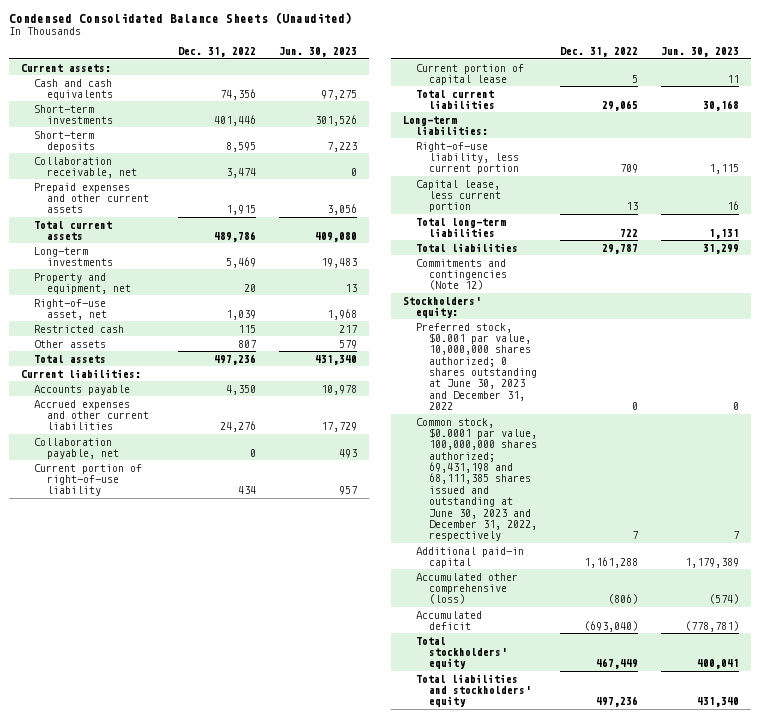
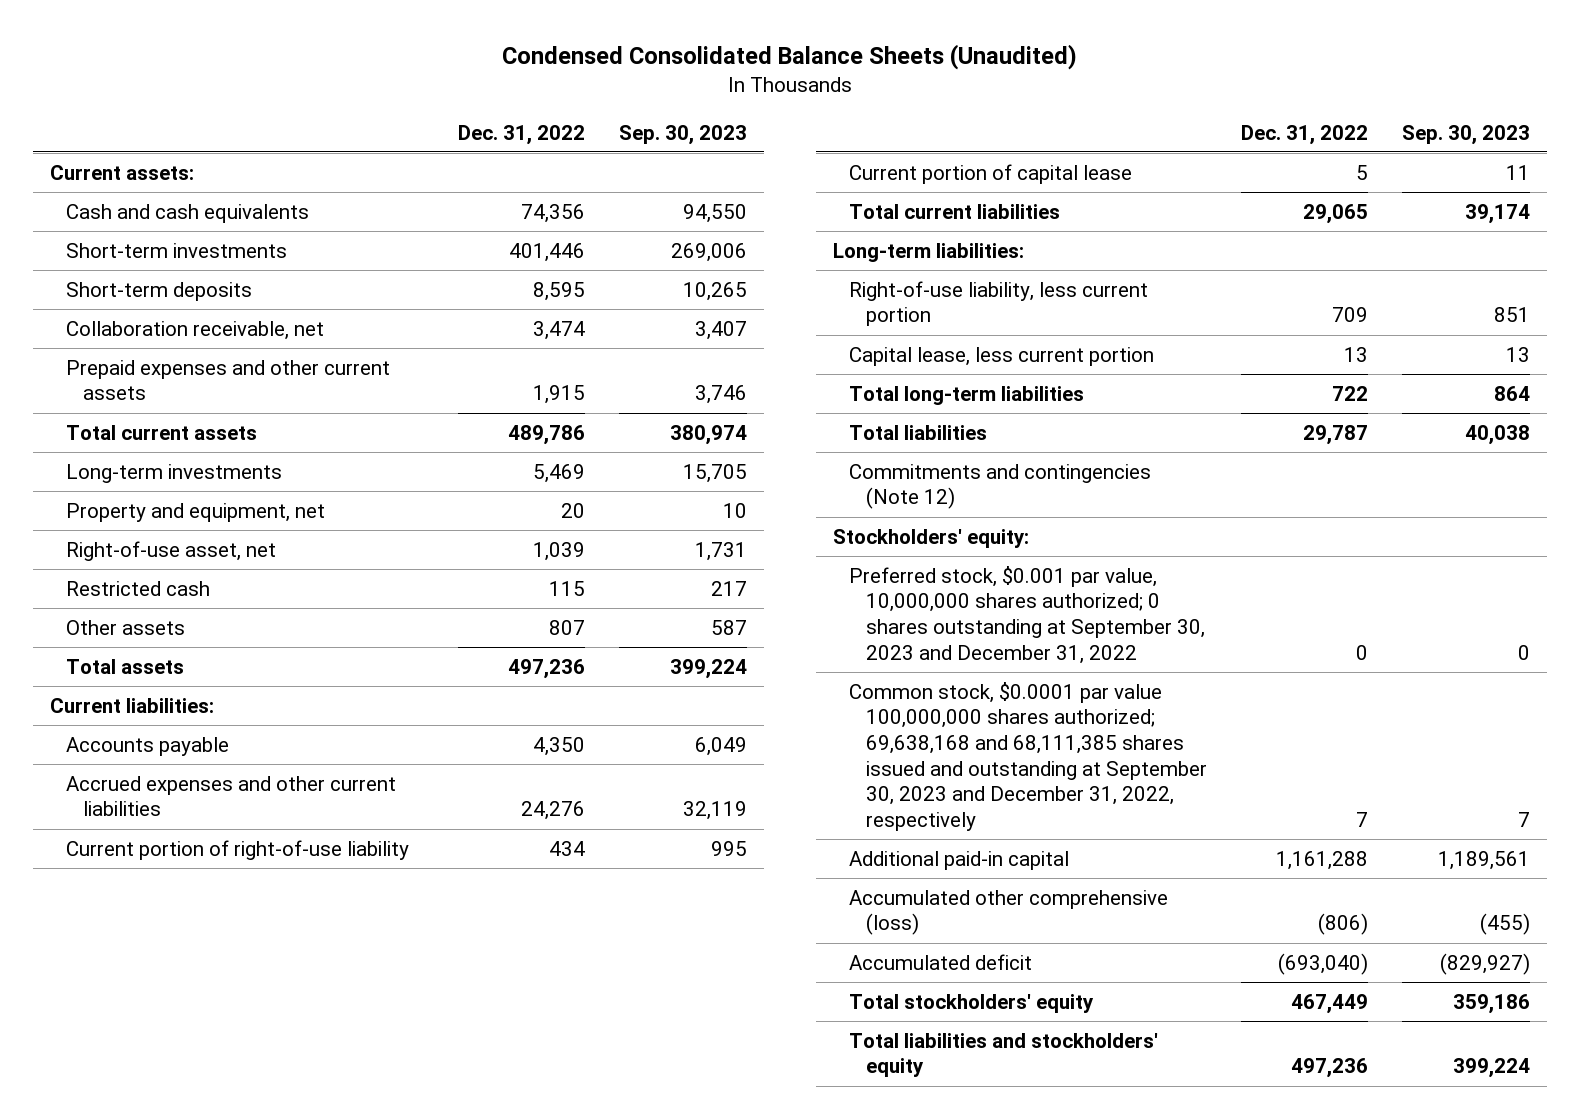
[279,47,358,58] Jun. 30, 2023 -> none
none -> [619,124,748,145] Sep. 30, 2023
[33,437,119,459] Collaboration payable, net -> none
[415,322,537,411] Preferred stock, $0.001 par value, 10,000,000 shares authorized; 0 shares outstanding at June 30, 2023 and December 31, 2022 -> [849,565,1205,664] Preferred stock, $0.001 par value, 10,000,000 shares authorized; 0 shares outstanding at September 30, 2023 and December 31, 2022
[415,417,537,542] Common stock, $0.0001 par value, 100,000,000 shares authorized; 69,431,198 and 68,111,385 shares issued and outstanding at June 30, 2023 and December 31, 2022, respectively -> [849,681,1207,831] Common stock, $0.0001 par value 100,000,000 shares authorized; 69,638,168 and 68,111,385 shares issued and outstanding at September 30, 2023 and December 31, 2022, respectively

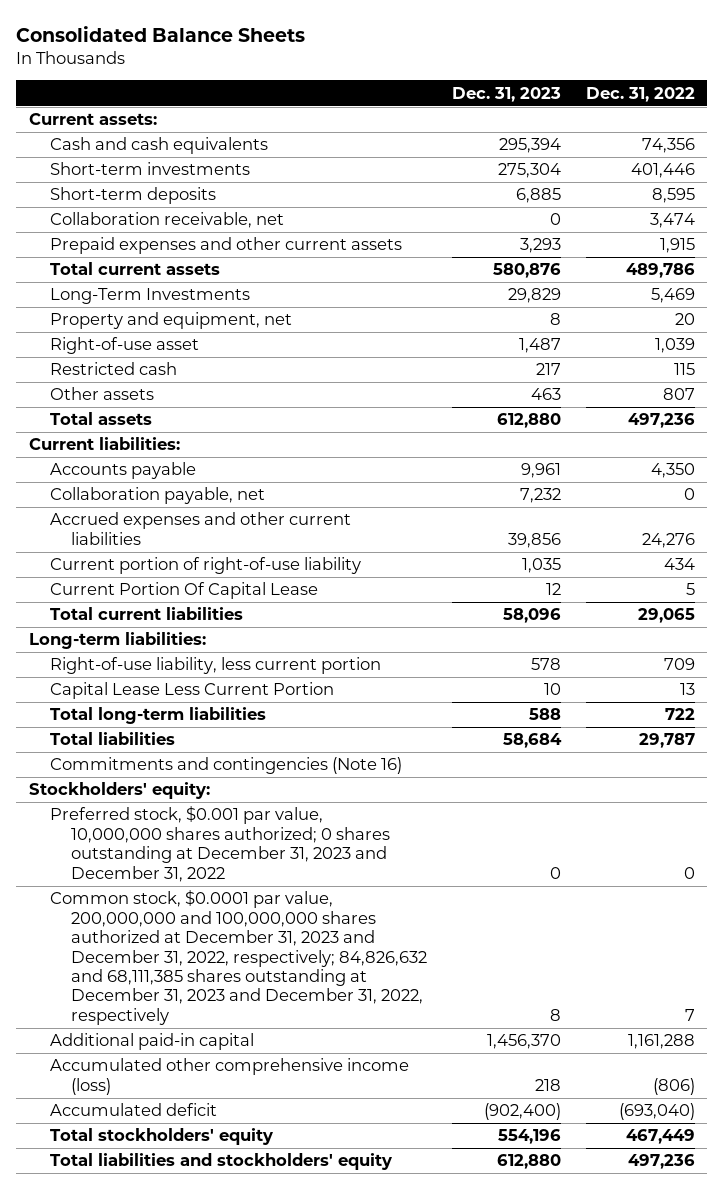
[502,44,1078,71] Condensed Consolidated Balance Sheets (Unaudited) -> [16,25,306,42] Consolidated Balance Sheets
[619,124,748,145] Sep. 30, 2023 -> none
none -> [451,86,561,102] Dec. 31, 2023
[66,463,283,483] Long-term investments -> [49,288,250,305] Long-Term Investments
[66,540,277,561] Right-of-use asset, net -> [49,337,199,355] Right-of-use asset
none -> [49,487,265,505] Collaboration payable, net
[849,163,1133,184] Current portion of capital lease -> [49,582,318,600] Current Portion Of Capital Lease
[849,346,1155,366] Capital lease, less current portion -> [49,682,334,700] Capital Lease Less Current Portion
[849,463,1152,510] Commitments and contingencies (Note 12) -> [49,757,402,775] Commitments and contingencies (Note 16)
[849,565,1205,664] Preferred stock, $0.001 par value, 10,000,000 shares authorized; 0 shares outstanding at September 30, 2023 and December 31, 2022 -> [49,806,390,882] Preferred stock, $0.001 par value, 10,000,000 shares authorized; 0 shares outstanding at December 31, 2023 and December 31, 2022
[849,681,1207,831] Common stock, $0.0001 par value 100,000,000 shares authorized; 69,638,168 and 68,111,385 shares issued and outstanding at September 30, 2023 and December 31, 2022, respectively -> [49,890,427,1025] Common stock, $0.0001 par value, 200,000,000 and 100,000,000 shares authorized at December 31, 2023 and December 31, 2022, respectively; 84,826,632 and 68,111,385 shares outstanding at December 31, 2023 and December 31, 2022, respectively
[849,889,1169,936] Accumulated other comprehensive (loss) -> [49,1058,409,1095] Accumulated other comprehensive income (loss)

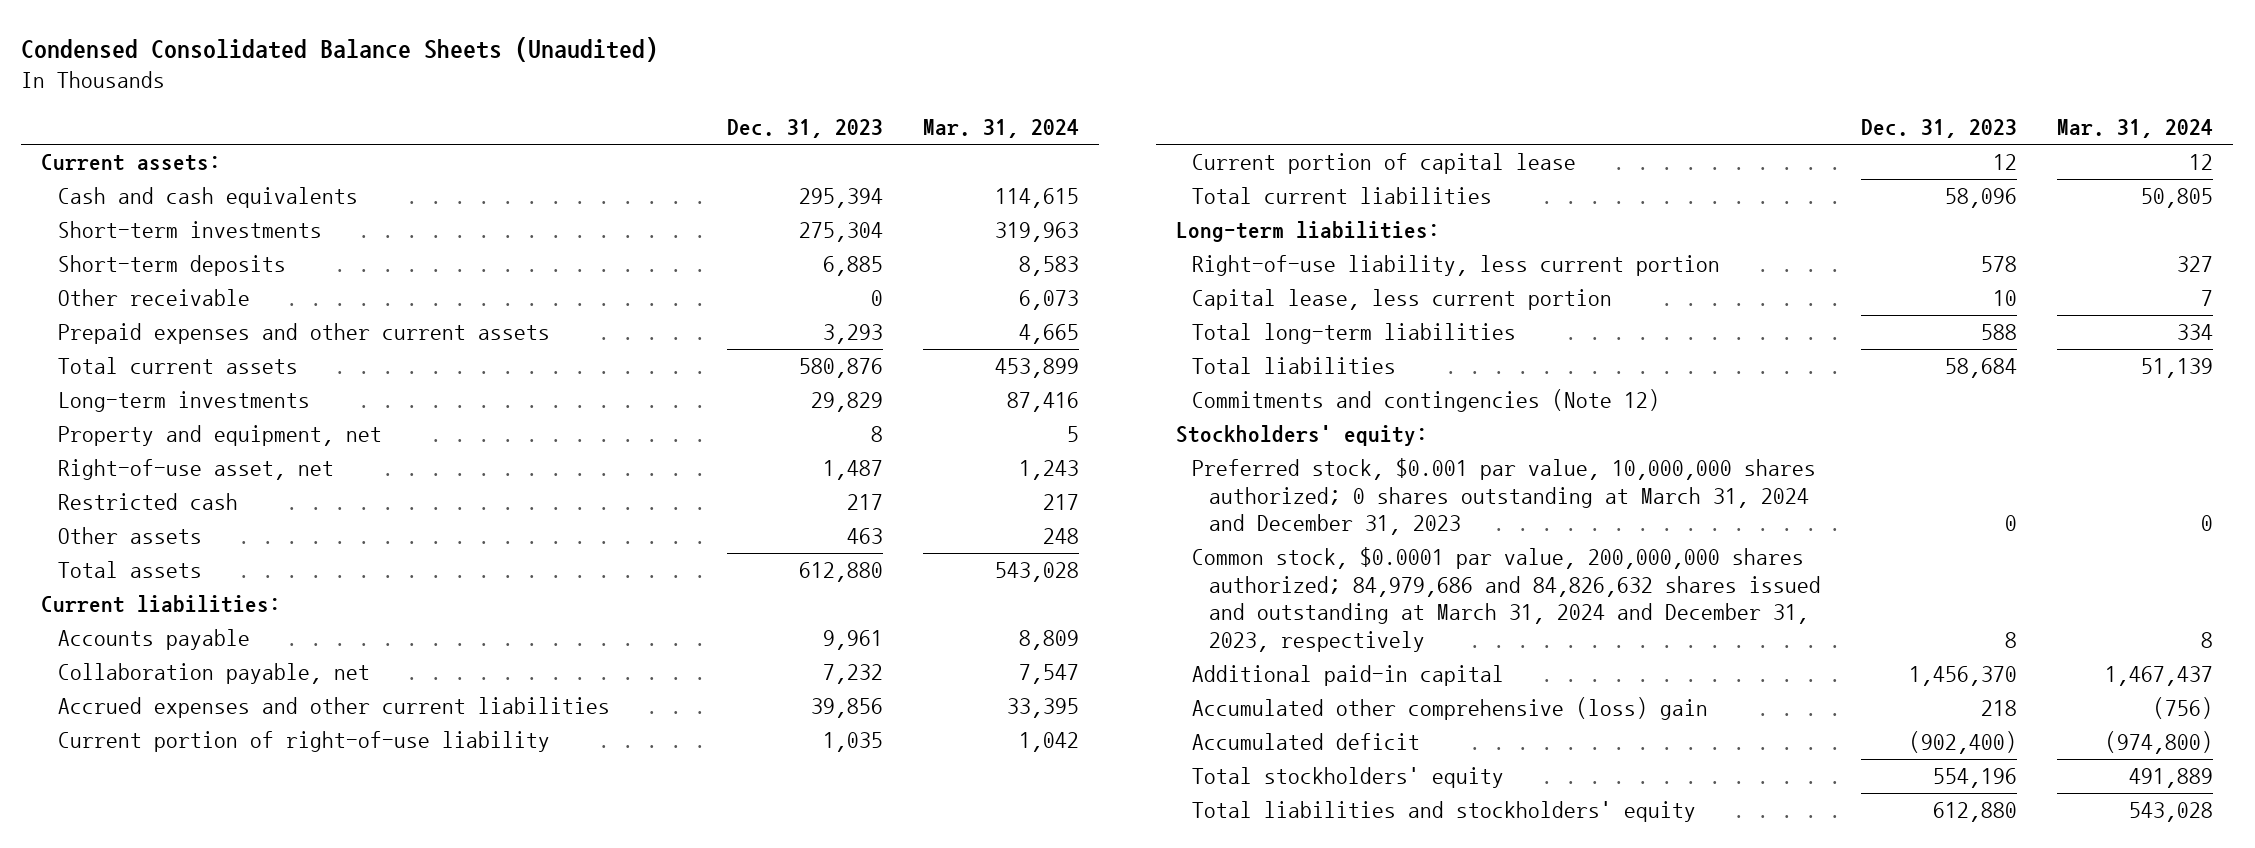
[16,25,306,42] Consolidated Balance Sheets -> [21,36,659,62] Condensed Consolidated Balance Sheets (Unaudited)
[585,86,695,102] Dec. 31, 2022 -> none
none -> [922,119,1079,139] Mar. 31, 2024
[49,212,284,229] Collaboration receivable, net -> none
none -> [57,289,250,307] Other receivable
[49,288,250,305] Long-Term Investments -> [57,391,310,413] Long-term investments
[49,337,199,355] Right-of-use asset -> [57,459,334,481] Right-of-use asset, net
[49,582,318,600] Current Portion Of Capital Lease -> [1192,153,1577,175] Current portion of capital lease
[49,682,334,700] Capital Lease Less Current Portion -> [1192,289,1613,311] Capital lease, less current portion
[49,757,402,775] Commitments and contingencies (Note 16) -> [1192,389,1661,413] Commitments and contingencies (Note 12)
[49,806,390,882] Preferred stock, $0.001 par value, 10,000,000 shares authorized; 0 shares outstanding at December 31, 2023 and December 31, 2022 -> [1192,458,1817,536] Preferred stock, $0.001 par value, 10,000,000 shares authorized; 0 shares outstanding at March 31, 2024 and December 31, 2023
[49,890,427,1025] Common stock, $0.0001 par value, 200,000,000 and 100,000,000 shares authorized at December 31, 2023 and December 31, 2022, respectively; 84,826,632 and 68,111,385 shares outstanding at December 31, 2023 and December 31, 2022, respectively -> [1192,547,1821,652] Common stock, $0.0001 par value, 200,000,000 shares authorized; 84,979,686 and 84,826,632 shares issued and outstanding at March 31, 2024 and December 31, 2023, respectively
[49,1058,409,1095] Accumulated other comprehensive income (loss) -> [1192,697,1709,721] Accumulated other comprehensive (loss) gain

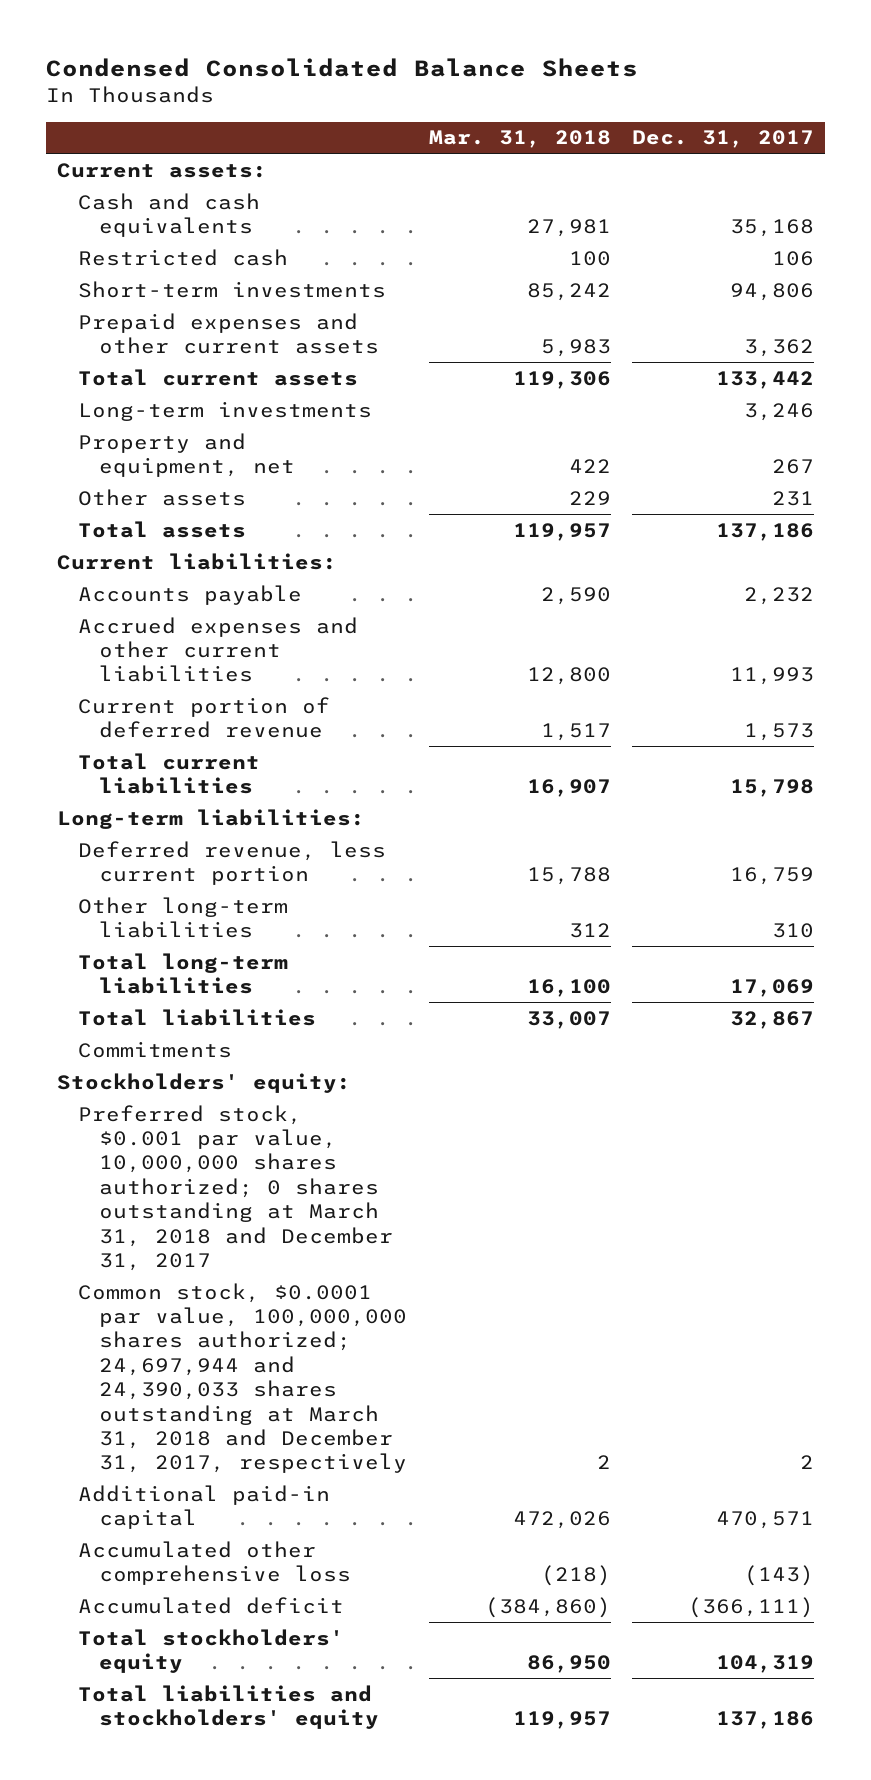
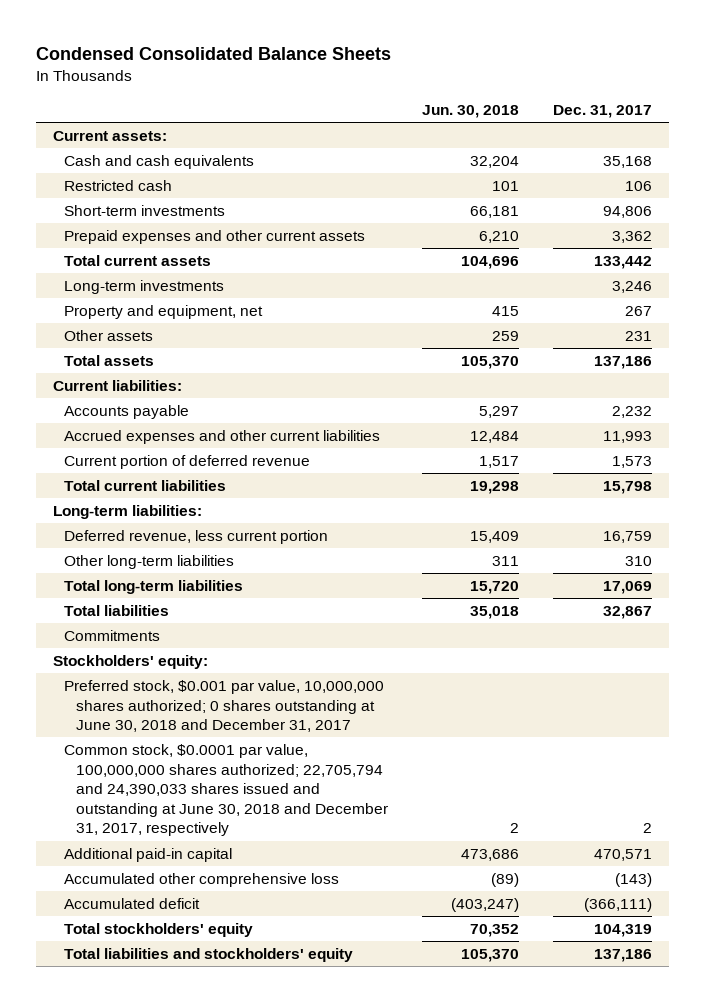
[428,130,611,149] Mar. 31, 2018 -> none
none -> [422,105,520,119] Jun. 30, 2018
[77,1104,394,1271] Preferred stock, $0.001 par value, 10,000,000 shares authorized; 0 shares outstanding at March 31, 2018 and December 31, 2017 -> [64,680,385,733] Preferred stock, $0.001 par value, 10,000,000 shares authorized; 0 shares outstanding at June 30, 2018 and December 31, 2017
[77,1282,408,1474] Common stock, $0.0001 par value, 100,000,000 shares authorized; 24,697,944 and 24,390,033 shares outstanding at March 31, 2018 and December 31, 2017, respectively -> [64,744,388,837] Common stock, $0.0001 par value, 100,000,000 shares authorized; 22,705,794 and 24,390,033 shares issued and outstanding at June 30, 2018 and December 31, 2017, respectively

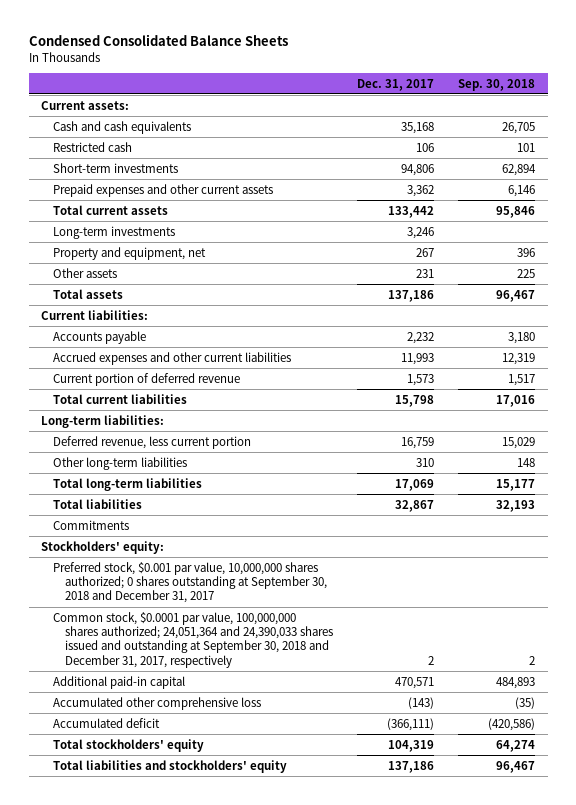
[422,105,520,119] Jun. 30, 2018 -> none
none -> [458,78,536,91] Sep. 30, 2018
[64,680,385,733] Preferred stock, $0.001 par value, 10,000,000 shares authorized; 0 shares outstanding at June 30, 2018 and December 31, 2017 -> [52,561,327,604] Preferred stock, $0.001 par value, 10,000,000 shares authorized; 0 shares outstanding at September 30, 2018 and December 31, 2017
[64,744,388,837] Common stock, $0.0001 par value, 100,000,000 shares authorized; 22,705,794 and 24,390,033 shares issued and outstanding at June 30, 2018 and December 31, 2017, respectively -> [52,611,333,668] Common stock, $0.0001 par value, 100,000,000 shares authorized; 24,051,364 and 24,390,033 shares issued and outstanding at September 30, 2018 and December 31, 2017, respectively

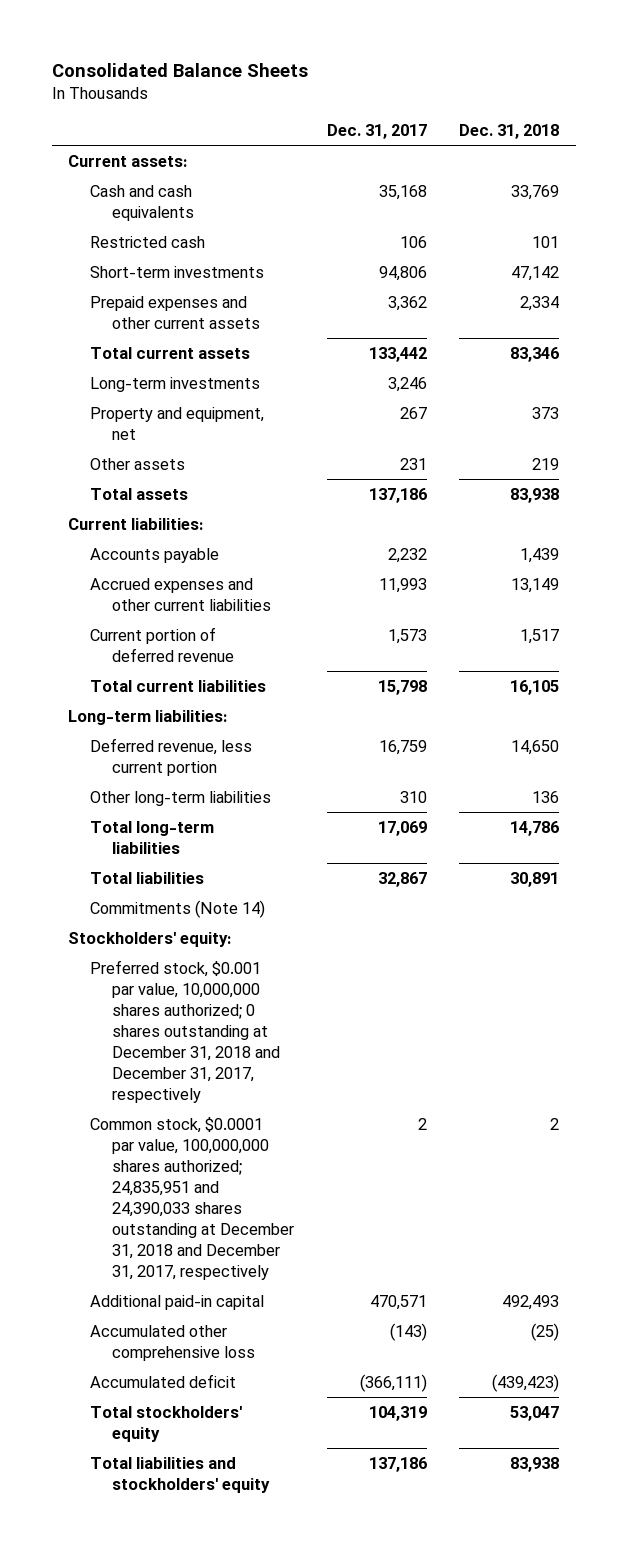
[28,34,288,47] Condensed Consolidated Balance Sheets -> [51,63,308,78] Consolidated Balance Sheets
[458,78,536,91] Sep. 30, 2018 -> none
none -> [459,124,560,140] Dec. 31, 2018
[52,519,129,530] Commitments -> [90,899,266,918] Commitments (Note 14)
[52,561,327,604] Preferred stock, $0.001 par value, 10,000,000 shares authorized; 0 shares outstanding at September 30, 2018 and December 31, 2017 -> [90,959,281,1103] Preferred stock, $0.001 par value, 10,000,000 shares authorized; 0 shares outstanding at December 31, 2018 and December 31, 2017, respectively
[52,611,333,668] Common stock, $0.0001 par value, 100,000,000 shares authorized; 24,051,364 and 24,390,033 shares issued and outstanding at September 30, 2018 and December 31, 2017, respectively -> [90,1116,295,1280] Common stock, $0.0001 par value, 100,000,000 shares authorized; 24,835,951 and 24,390,033 shares outstanding at December 31, 2018 and December 31, 2017, respectively

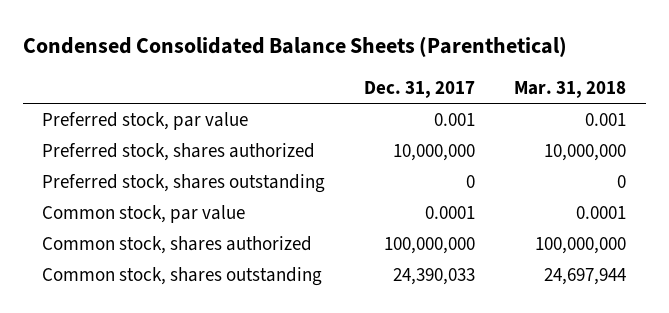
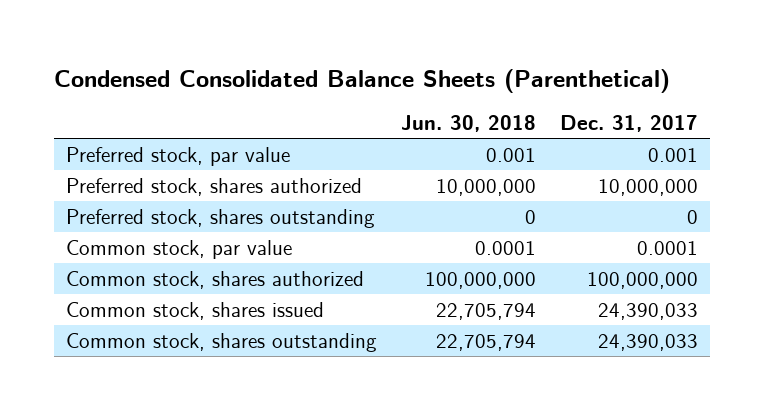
[514,80,627,98] Mar. 31, 2018 -> none
none -> [401,115,537,133] Jun. 30, 2018
none -> [66,301,325,320] Common stock, shares issued

